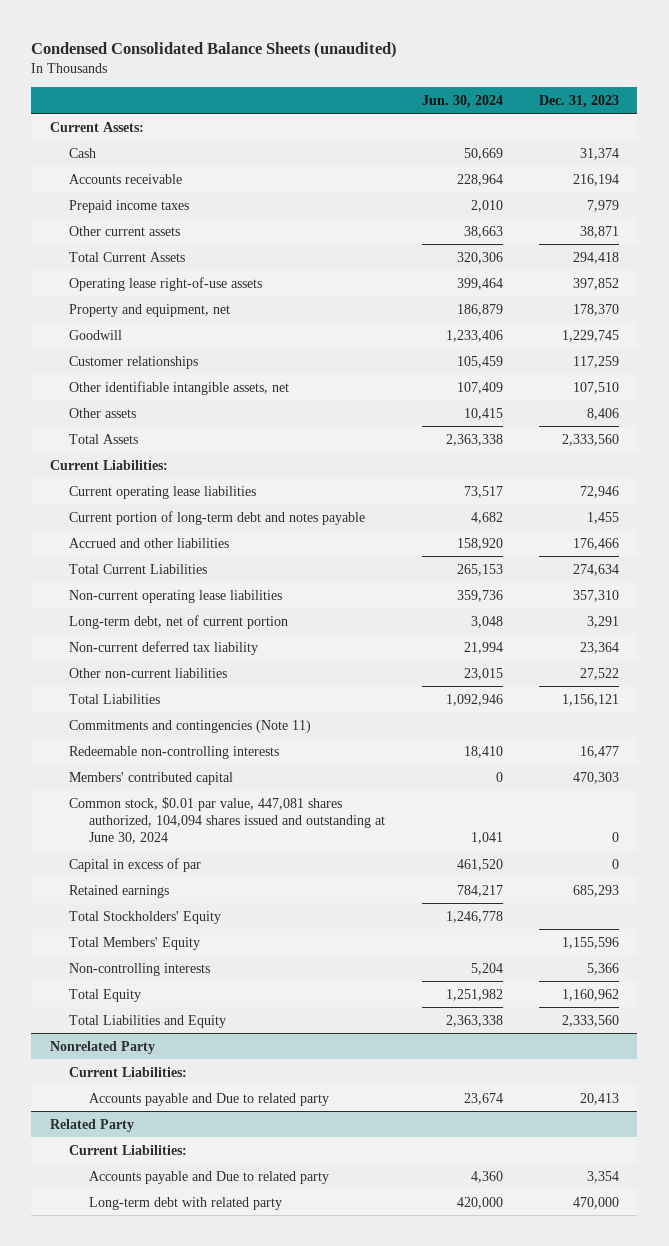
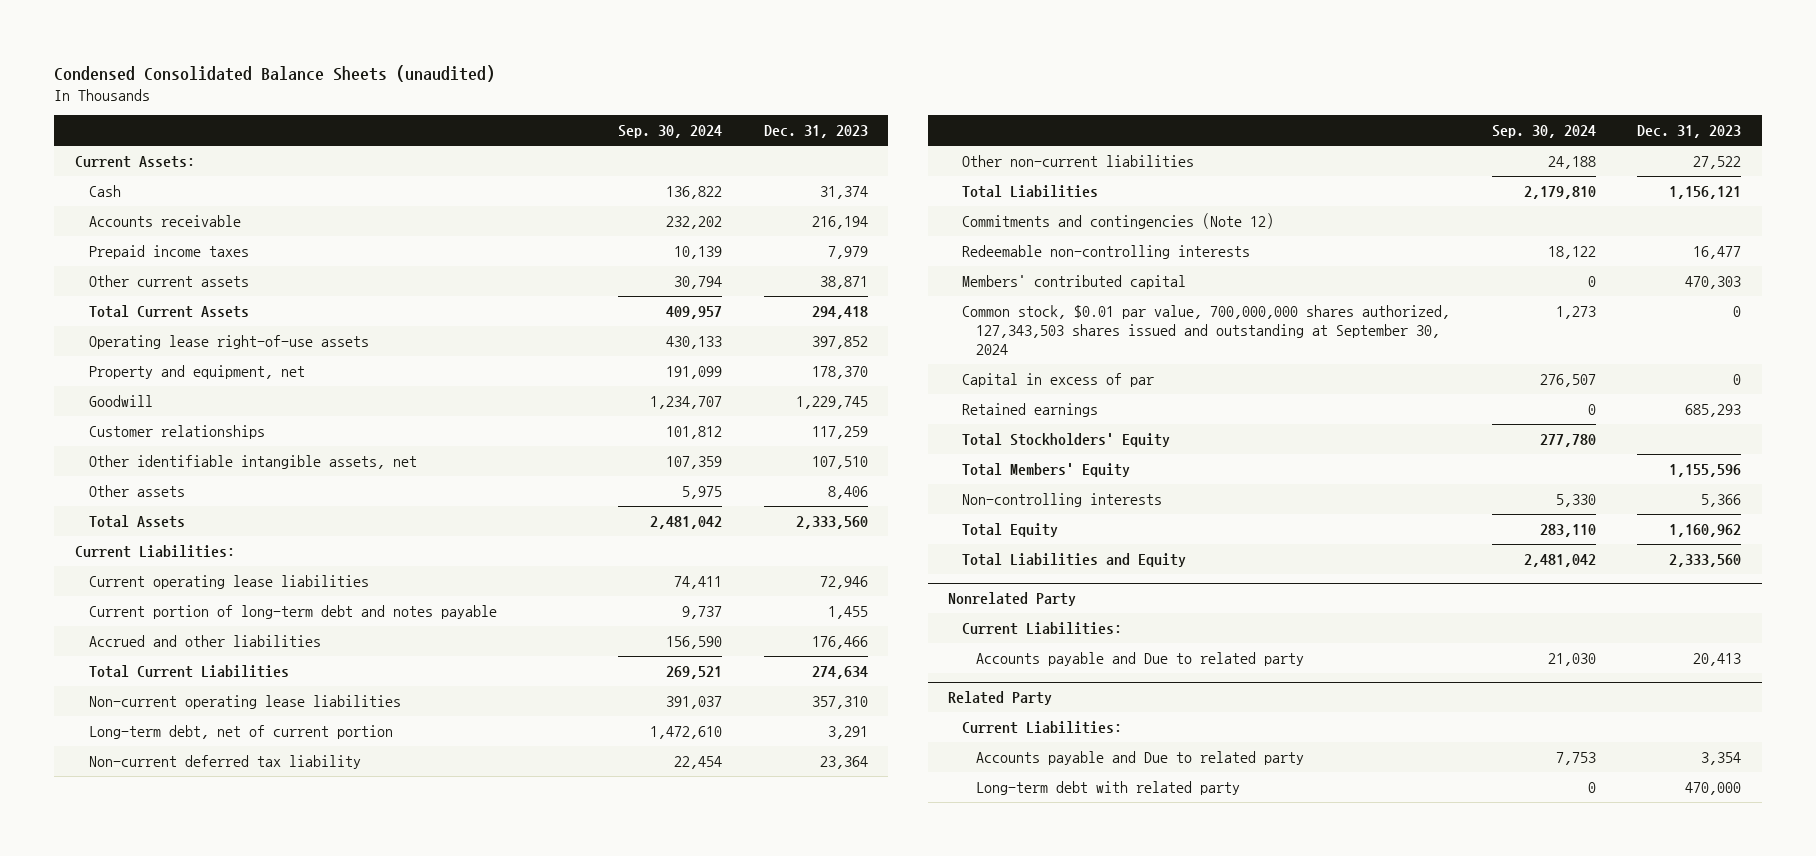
[421,94,503,108] Jun. 30, 2024 -> none
none -> [618,125,723,139] Sep. 30, 2024
[69,719,312,733] Commitments and contingencies (Note 11) -> [962,212,1275,229] Commitments and contingencies (Note 12)
[69,796,386,845] Common stock, $0.01 par value, 447,081 shares authorized, 104,094 shares issued and outstanding at June 30, 2024 -> [962,304,1451,356] Common stock, $0.01 par value, 700,000,000 shares authorized, 127,343,503 shares issued and outstanding at September 30, 2024

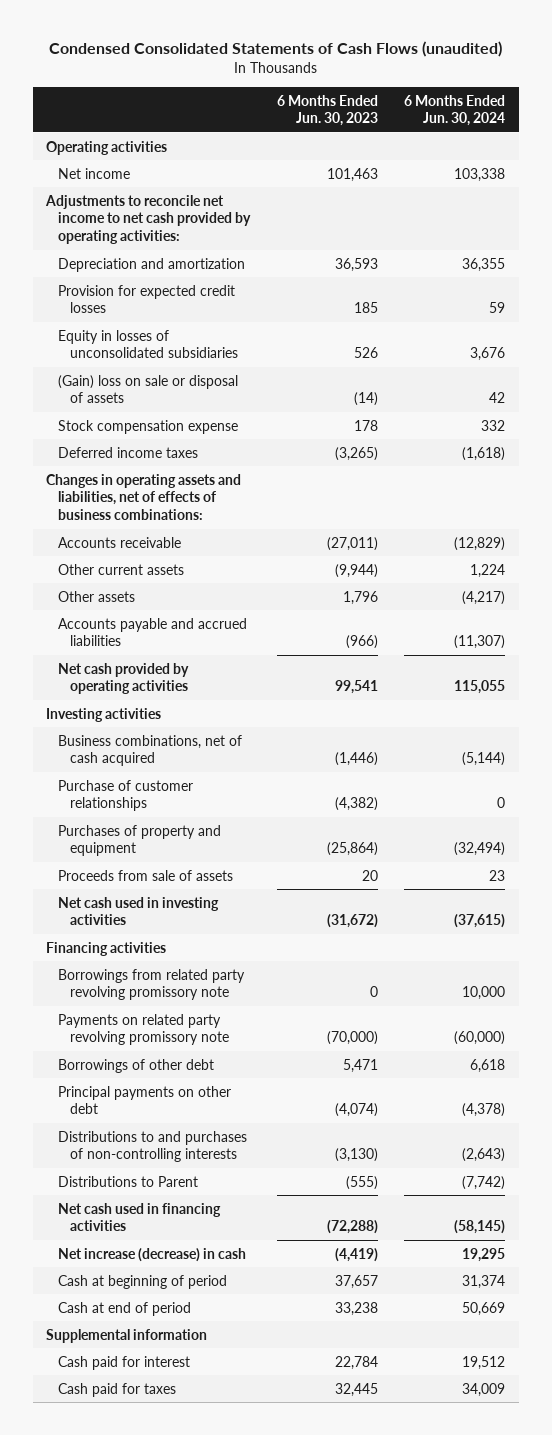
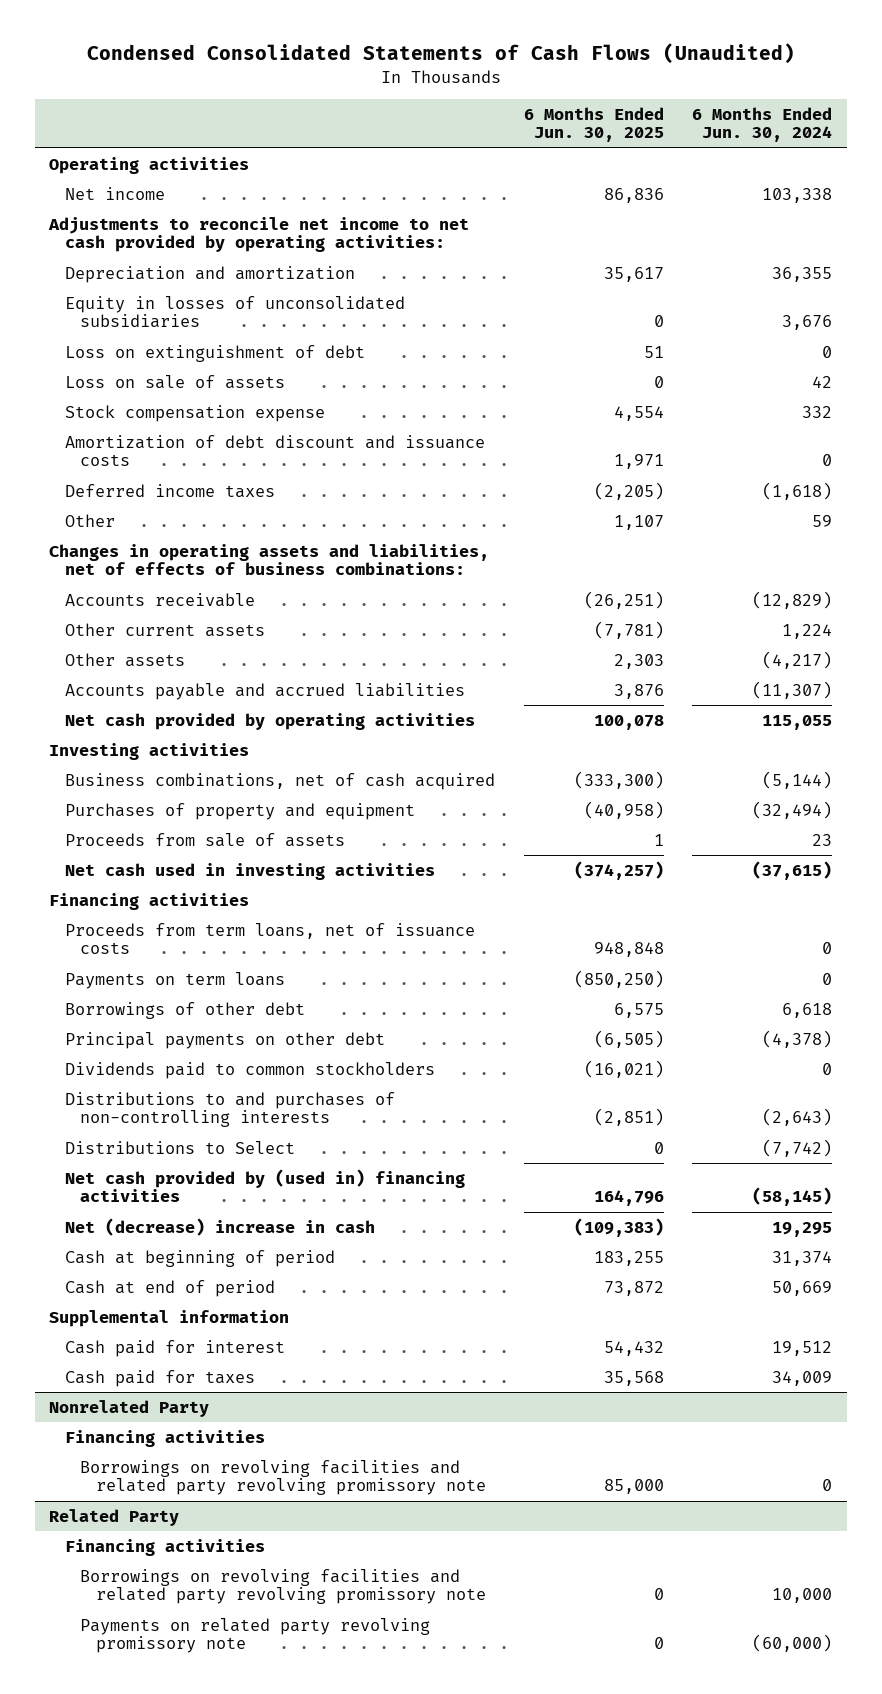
[48,41,502,58] Condensed Consolidated Statements of Cash Flows (unaudited) -> [86,43,795,65] Condensed Consolidated Statements of Cash Flows (Unaudited)
[276,94,378,127] 6 Months Ended Jun. 30, 2023 -> none
none -> [523,106,664,143] 6 Months Ended Jun. 30, 2025
[58,284,236,314] Provision for expected credit losses -> none
none -> [64,344,365,362] Loss on extinguishment of debt
[58,374,239,404] (Gain) loss on sale or disposal of assets -> [64,374,285,389] Loss on sale of assets
none -> [64,434,485,467] Amortization of debt discount and issuance costs
none -> [64,513,115,527] Other
[58,779,194,812] Purchase of customer relationships -> none
[58,968,246,1001] Borrowings from related party revolving promissory note -> none
[58,1013,230,1046] Payments on related party revolving promissory note -> none
none -> [64,922,475,955] Proceeds from term loans, net of issuance costs
none -> [64,971,285,989] Payments on term loans
none -> [64,1061,435,1079] Dividends paid to common stockholders
[58,1175,199,1187] Distributions to Parent -> [64,1140,295,1154] Distributions to Select
[58,1202,222,1232] Net cash used in financing activities -> [64,1168,465,1203] Net cash provided by (used in) financing activities
[58,1247,247,1262] Net increase (decrease) in cash -> [64,1217,375,1236] Net (decrease) increase in cash
none -> [49,1399,210,1417] Nonrelated Party
none -> [64,1429,265,1447] Financing activities
none -> [80,1459,487,1496] Borrowings on revolving facilities and related party revolving promissory note
none -> [49,1508,180,1526] Related Party
none -> [64,1538,265,1556] Financing activities
none -> [80,1568,487,1605] Borrowings on revolving facilities and related party revolving promissory note
none -> [80,1617,431,1654] Payments on related party revolving promissory note

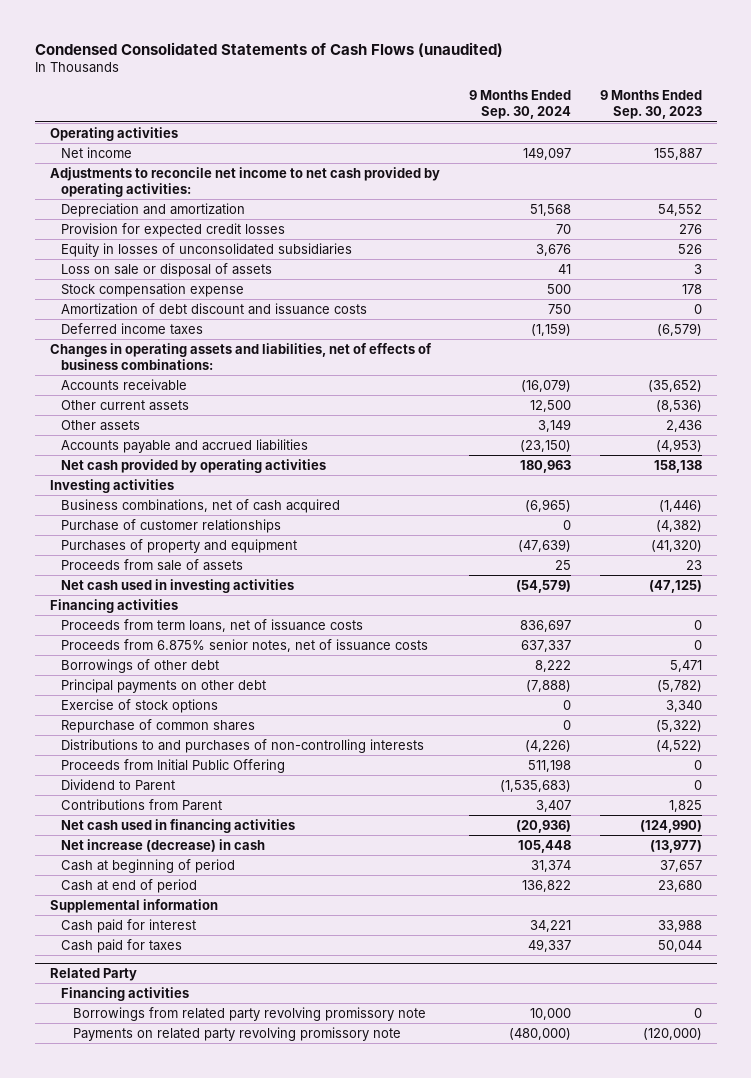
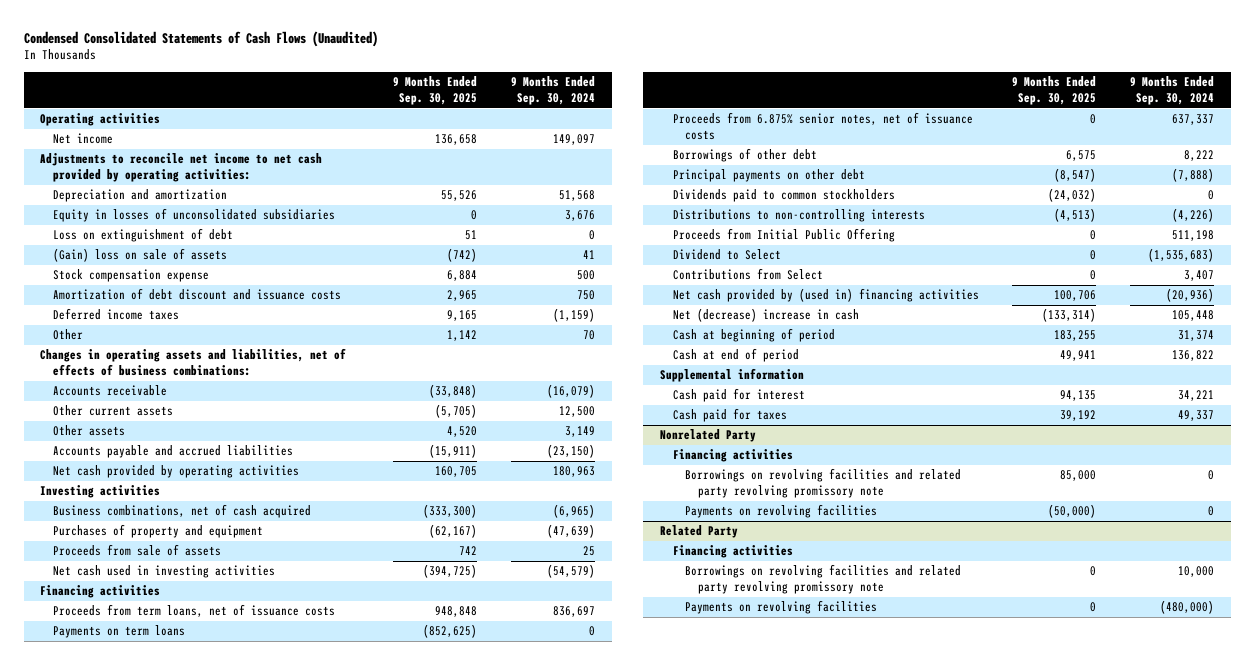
[34,41,503,57] Condensed Consolidated Statements of Cash Flows (unaudited) -> [23,30,378,47] Condensed Consolidated Statements of Cash Flows (Unaudited)
[599,89,702,120] 9 Months Ended Sep. 30, 2023 -> none
none -> [393,76,478,106] 9 Months Ended Sep. 30, 2025
[61,222,286,237] Provision for expected credit losses -> none
none -> [53,228,234,243] Loss on extinguishment of debt
[61,262,273,277] Loss on sale or disposal of assets -> [53,248,228,263] (Gain) loss on sale of assets
none -> [53,329,84,341] Other
[61,518,282,533] Purchase of customer relationships -> none
none -> [53,625,186,639] Payments on term loans
[61,698,219,713] Exercise of stock options -> none
[61,718,256,733] Repurchase of common shares -> none
none -> [672,189,895,203] Dividends paid to common stockholders
[61,738,425,753] Distributions to and purchases of non-controlling interests -> [672,209,925,223] Distributions to non-controlling interests
[61,778,176,791] Dividend to Parent -> [672,249,781,261] Dividend to Select
[61,798,223,811] Contributions from Parent -> [672,268,823,281] Contributions from Select
[61,818,296,833] Net cash used in financing activities -> [672,288,979,303] Net cash provided by (used in) financing activities
[61,838,266,852] Net increase (decrease) in cash -> [672,308,859,323] Net (decrease) increase in cash
none -> [659,429,756,443] Nonrelated Party
none -> [672,449,793,463] Financing activities
none -> [685,468,962,499] Borrowings on revolving facilities and related party revolving promissory note
none -> [685,504,878,519] Payments on revolving facilities
[72,1006,426,1021] Borrowings from related party revolving promissory note -> [685,564,962,595] Borrowings on revolving facilities and related party revolving promissory note
[72,1026,401,1041] Payments on related party revolving promissory note -> [685,600,878,615] Payments on revolving facilities

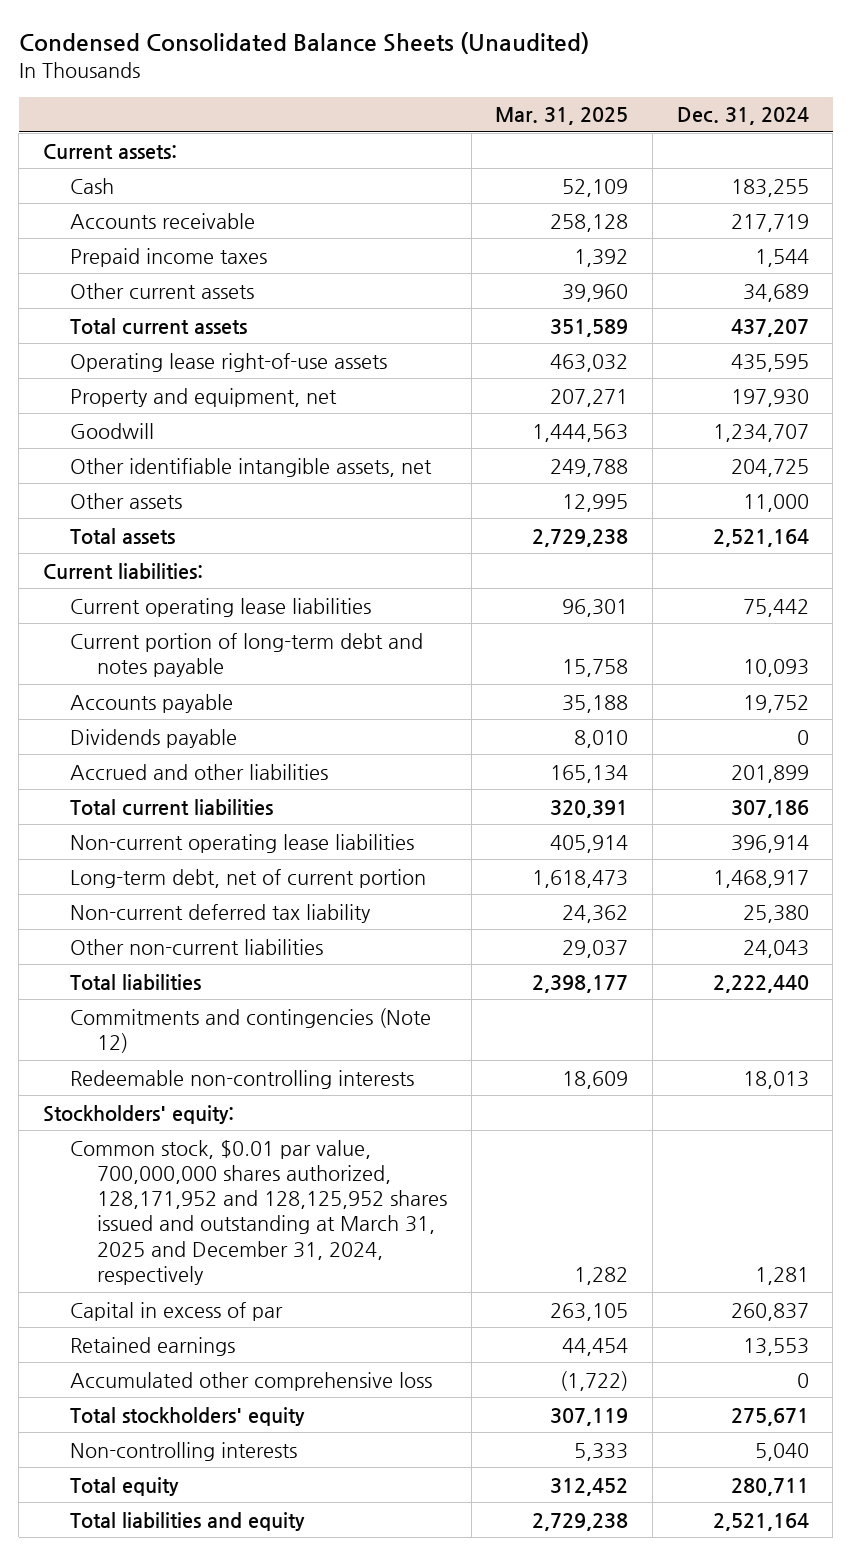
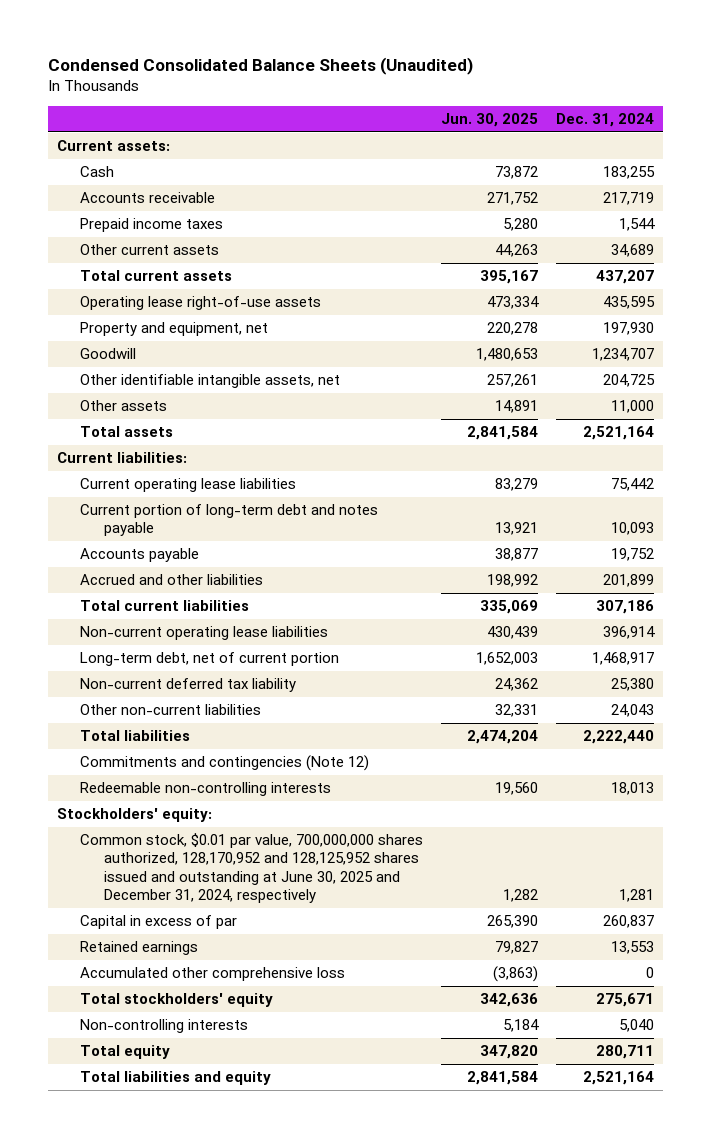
[495,107,629,126] Mar. 31, 2025 -> none
none -> [441,113,539,128] Jun. 30, 2025
[69,728,237,748] Dividends payable -> none
[69,1139,448,1285] Common stock, $0.01 par value, 700,000,000 shares authorized, 128,171,952 and 128,125,952 shares issued and outstanding at March 31, 2025 and December 31, 2024, respectively -> [80,833,424,903] Common stock, $0.01 par value, 700,000,000 shares authorized, 128,170,952 and 128,125,952 shares issued and outstanding at June 30, 2025 and December 31, 2024, respectively

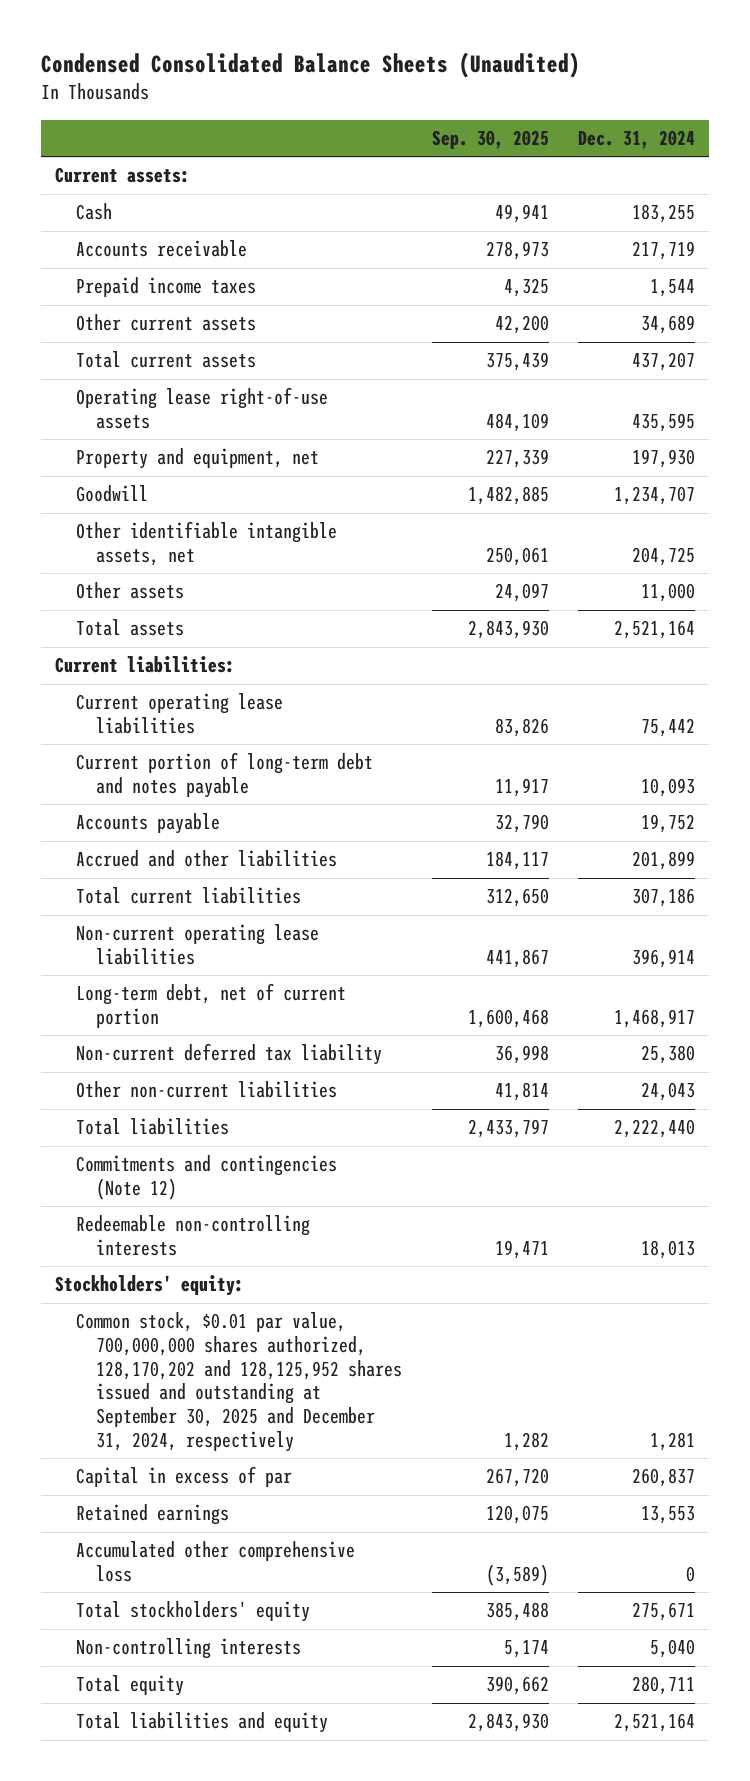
[441,113,539,128] Jun. 30, 2025 -> none
none -> [431,130,549,150] Sep. 30, 2025
[80,833,424,903] Common stock, $0.01 par value, 700,000,000 shares authorized, 128,170,952 and 128,125,952 shares issued and outstanding at June 30, 2025 and December 31, 2024, respectively -> [75,1312,403,1452] Common stock, $0.01 par value, 700,000,000 shares authorized, 128,170,202 and 128,125,952 shares issued and outstanding at September 30, 2025 and December 31, 2024, respectively

